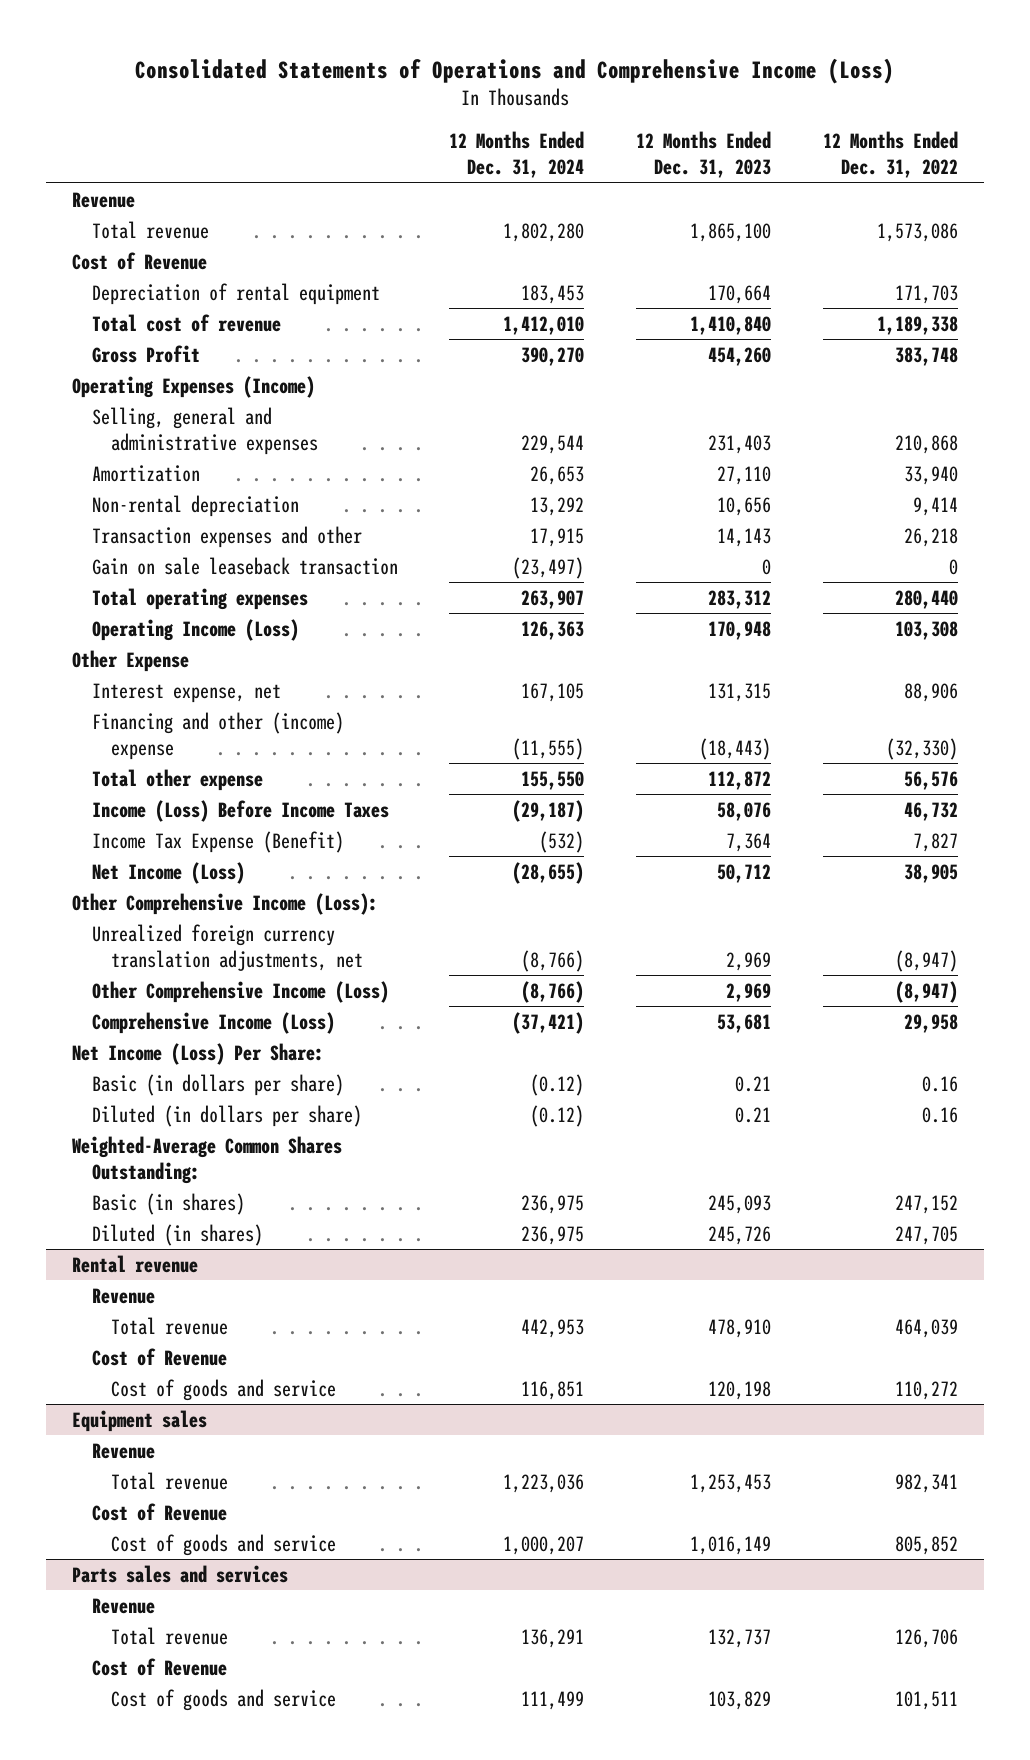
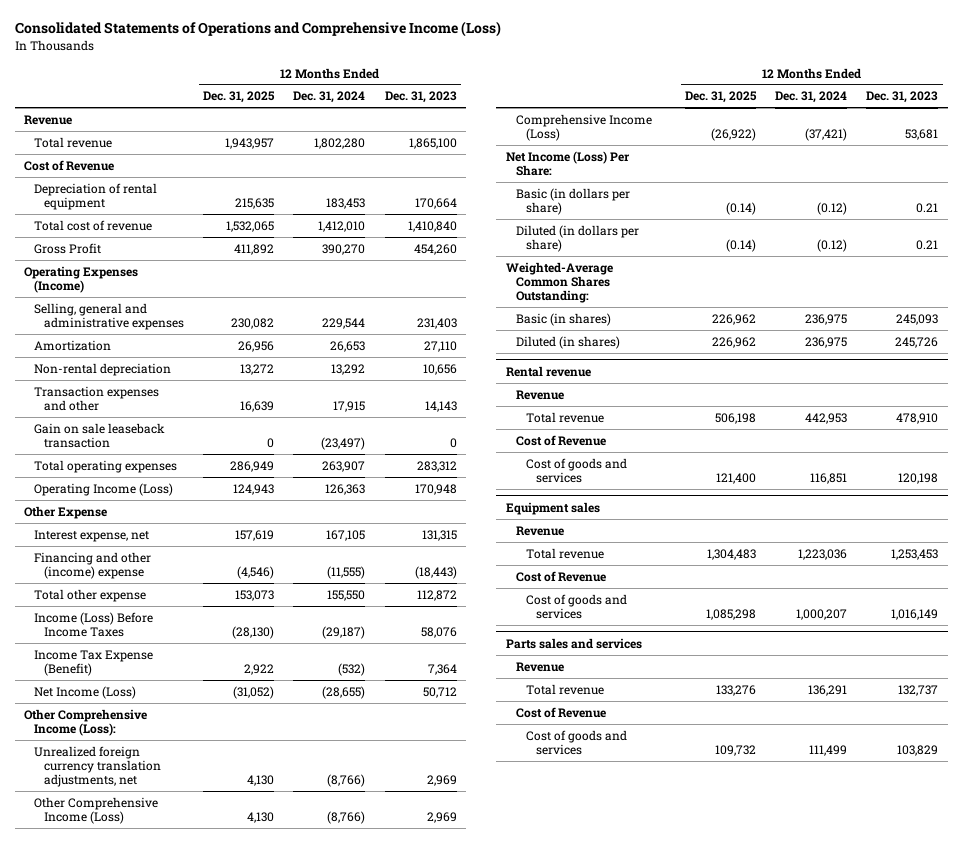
[823,131,959,179] 12 Months Ended Dec. 31, 2022 -> none
none -> [203,91,276,104] Dec. 31, 2025
[110,1378,336,1401] Cost of goods and service -> [526,457,628,483] Cost of goods and services
[110,1533,336,1556] Cost of goods and service -> [526,593,628,619] Cost of goods and services
[110,1688,336,1711] Cost of goods and service -> [526,729,628,755] Cost of goods and services

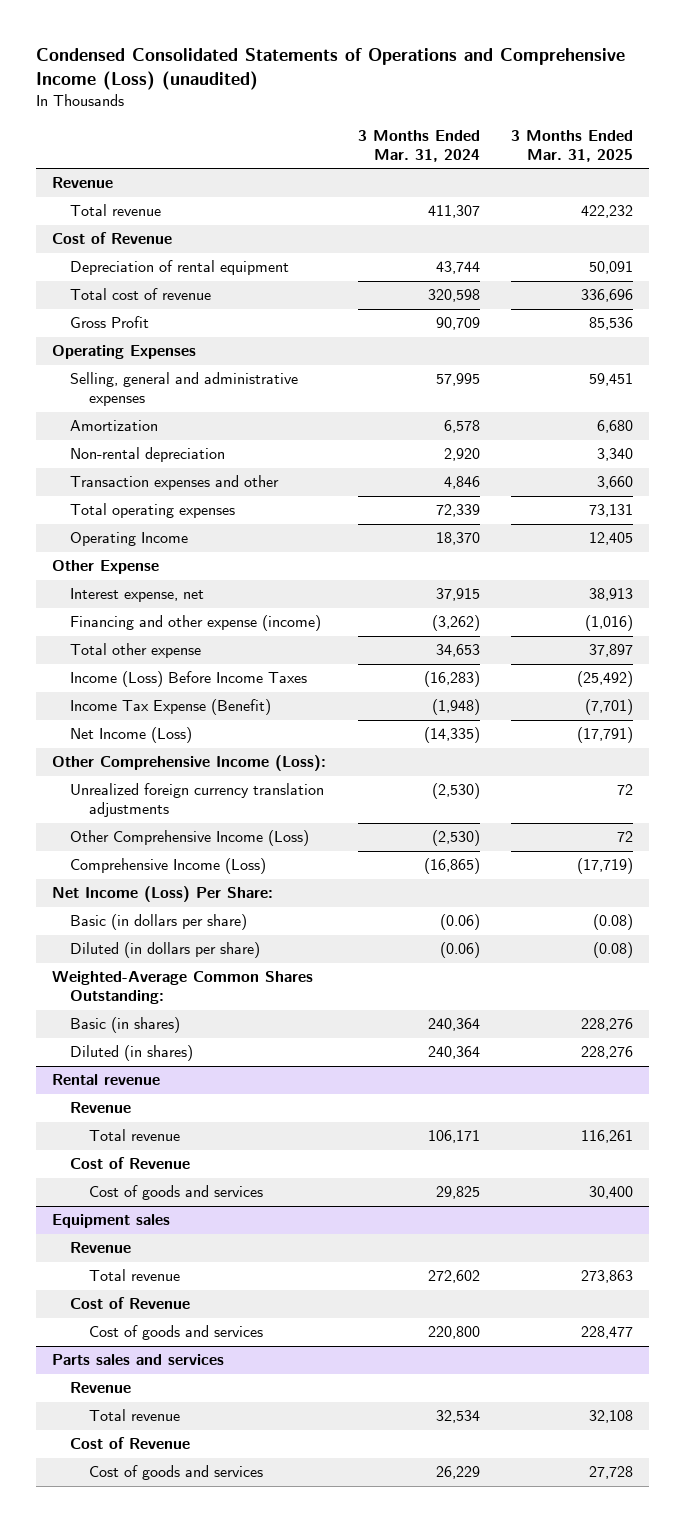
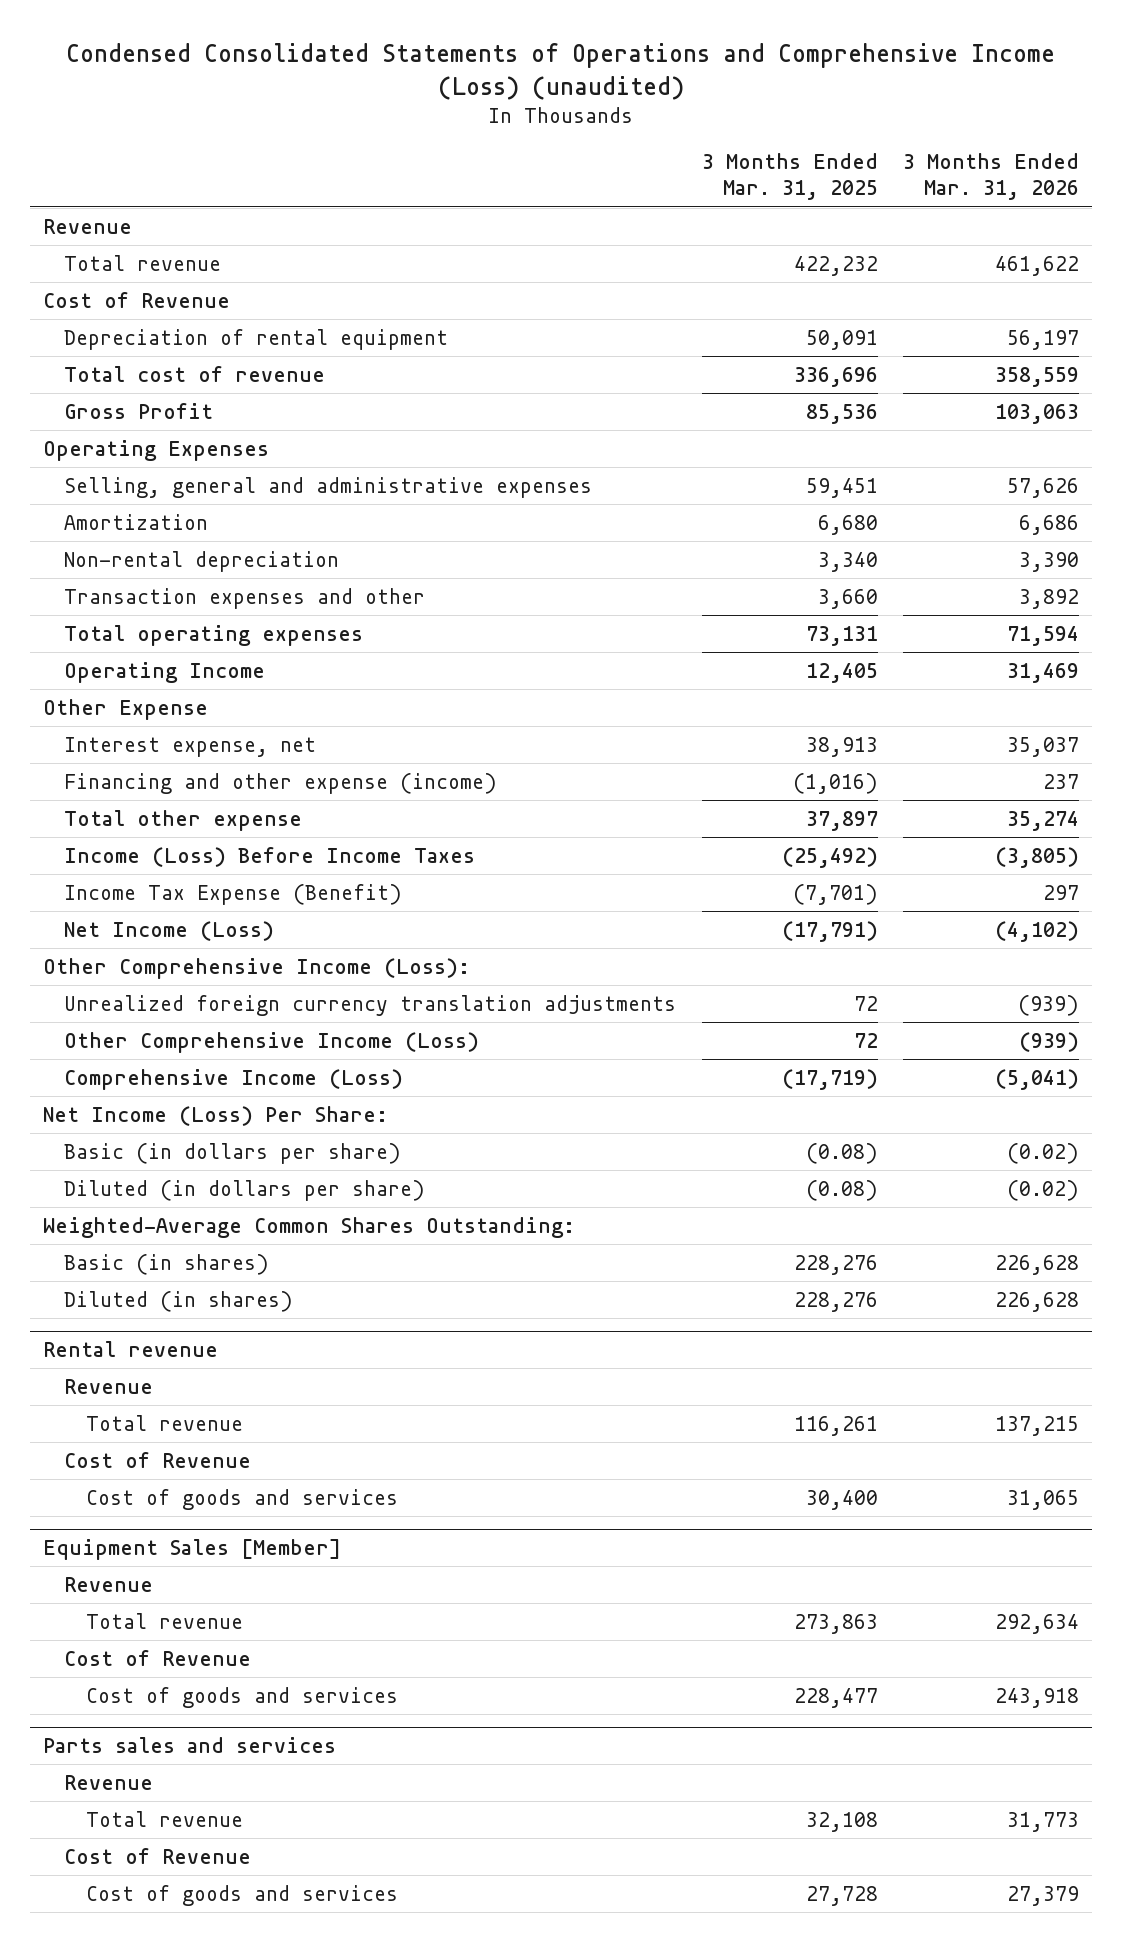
[357,130,480,163] 3 Months Ended Mar. 31, 2024 -> none
none -> [903,152,1080,201] 3 Months Ended Mar. 31, 2026
[52,1214,171,1229] Equipment sales -> [43,1538,342,1560] Equipment Sales [Member]

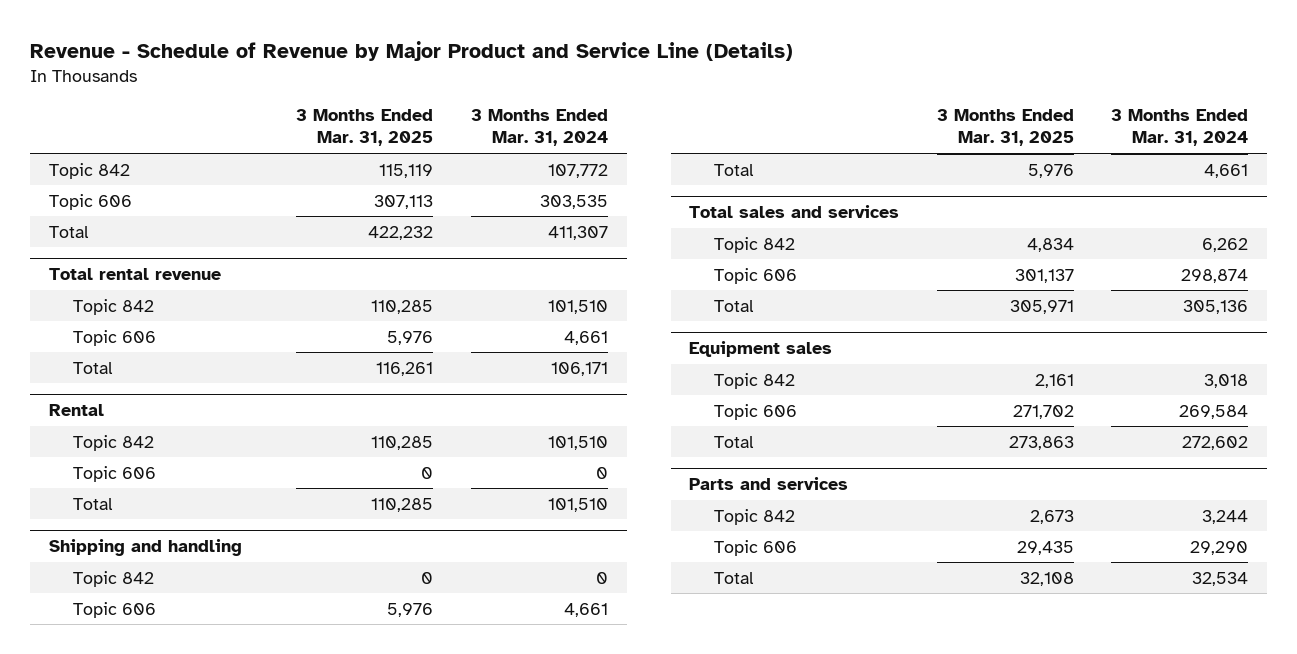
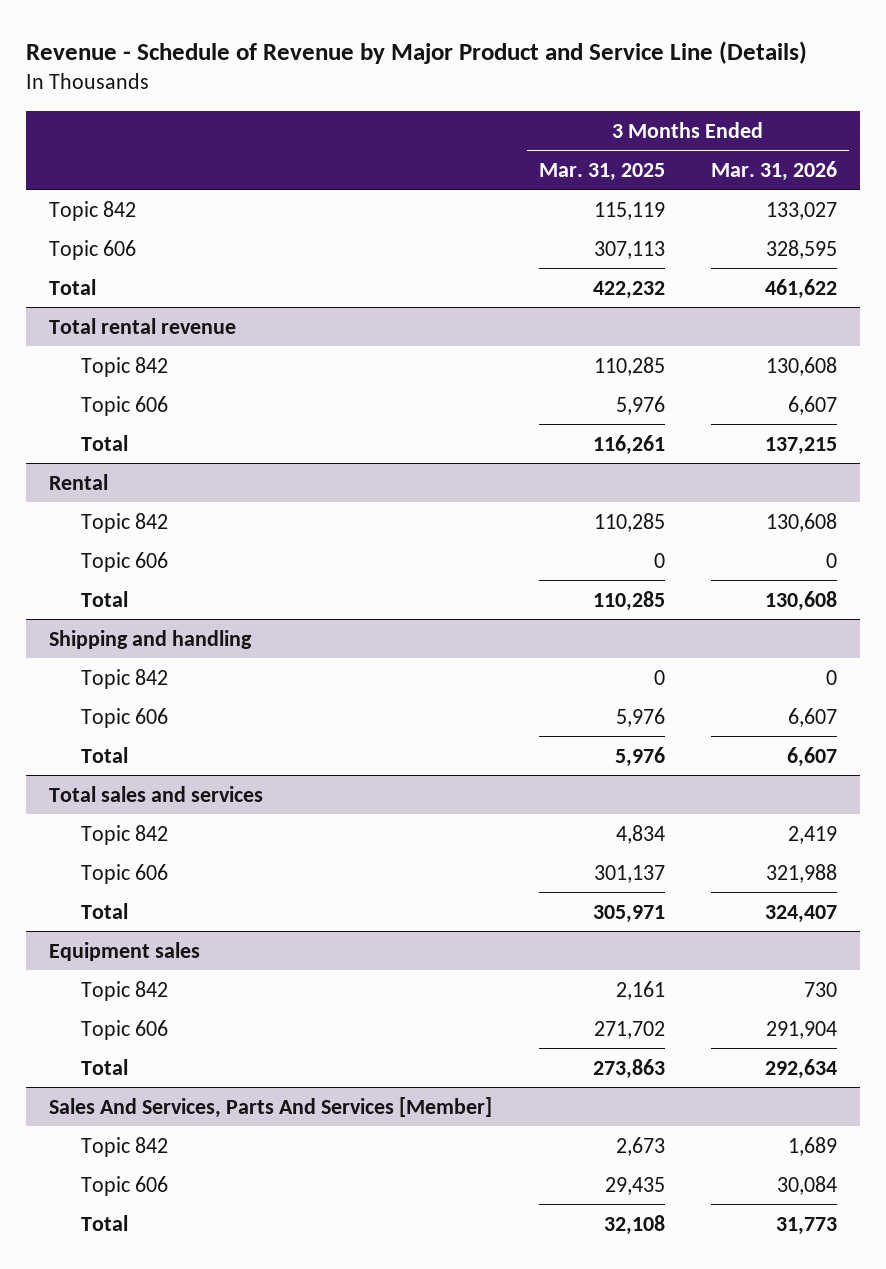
[470,109,608,147] 3 Months Ended Mar. 31, 2024 -> none
none -> [711,160,838,181] Mar. 31, 2026
[689,476,849,490] Parts and services -> [49,1096,493,1118] Sales And Services, Parts And Services [Member]

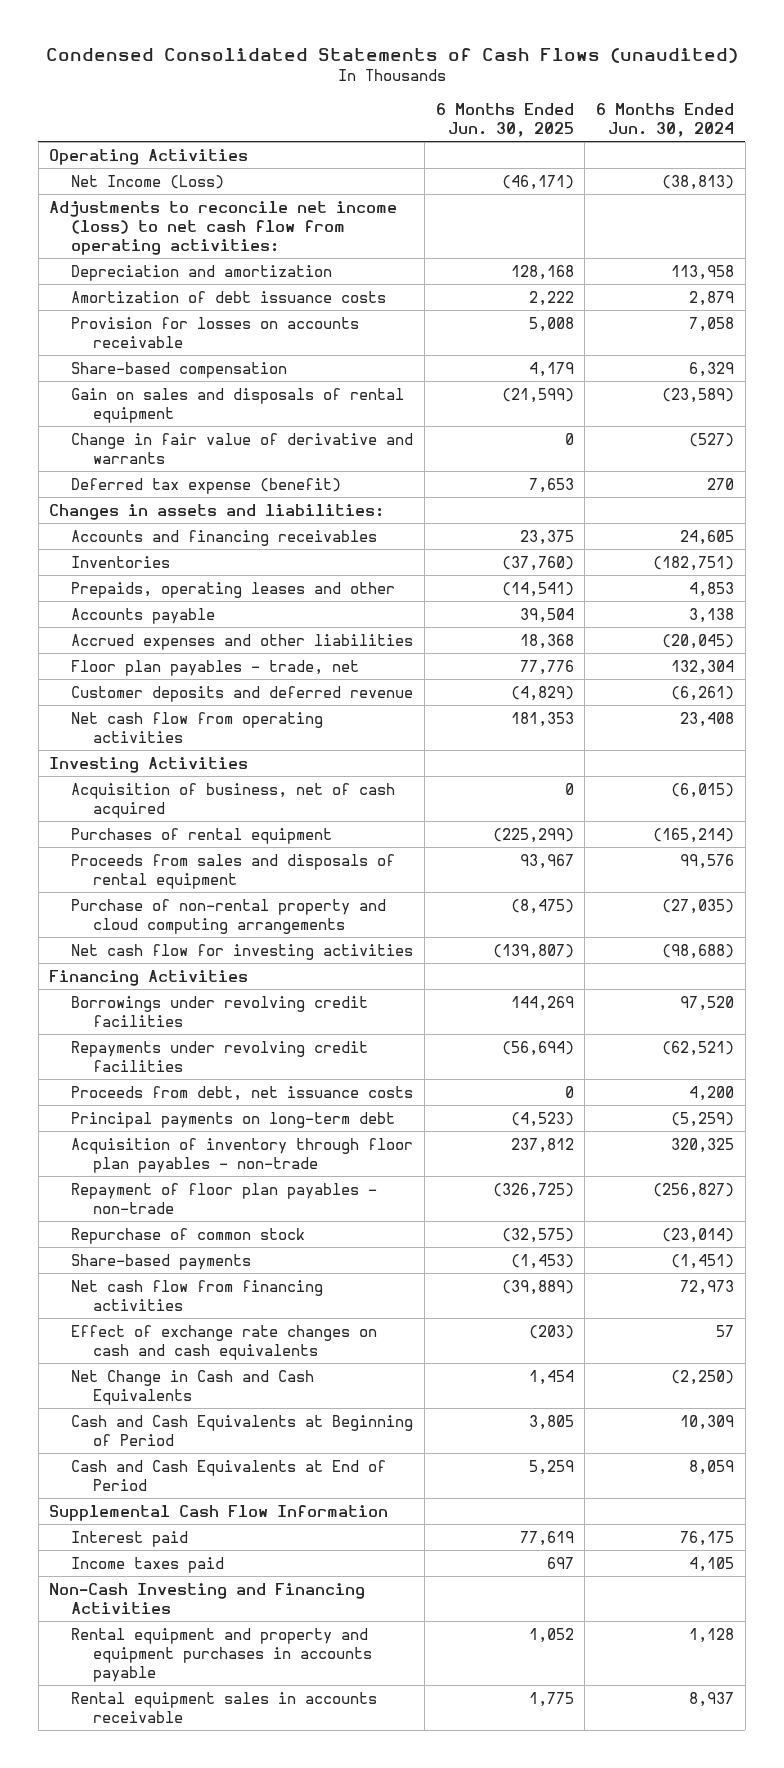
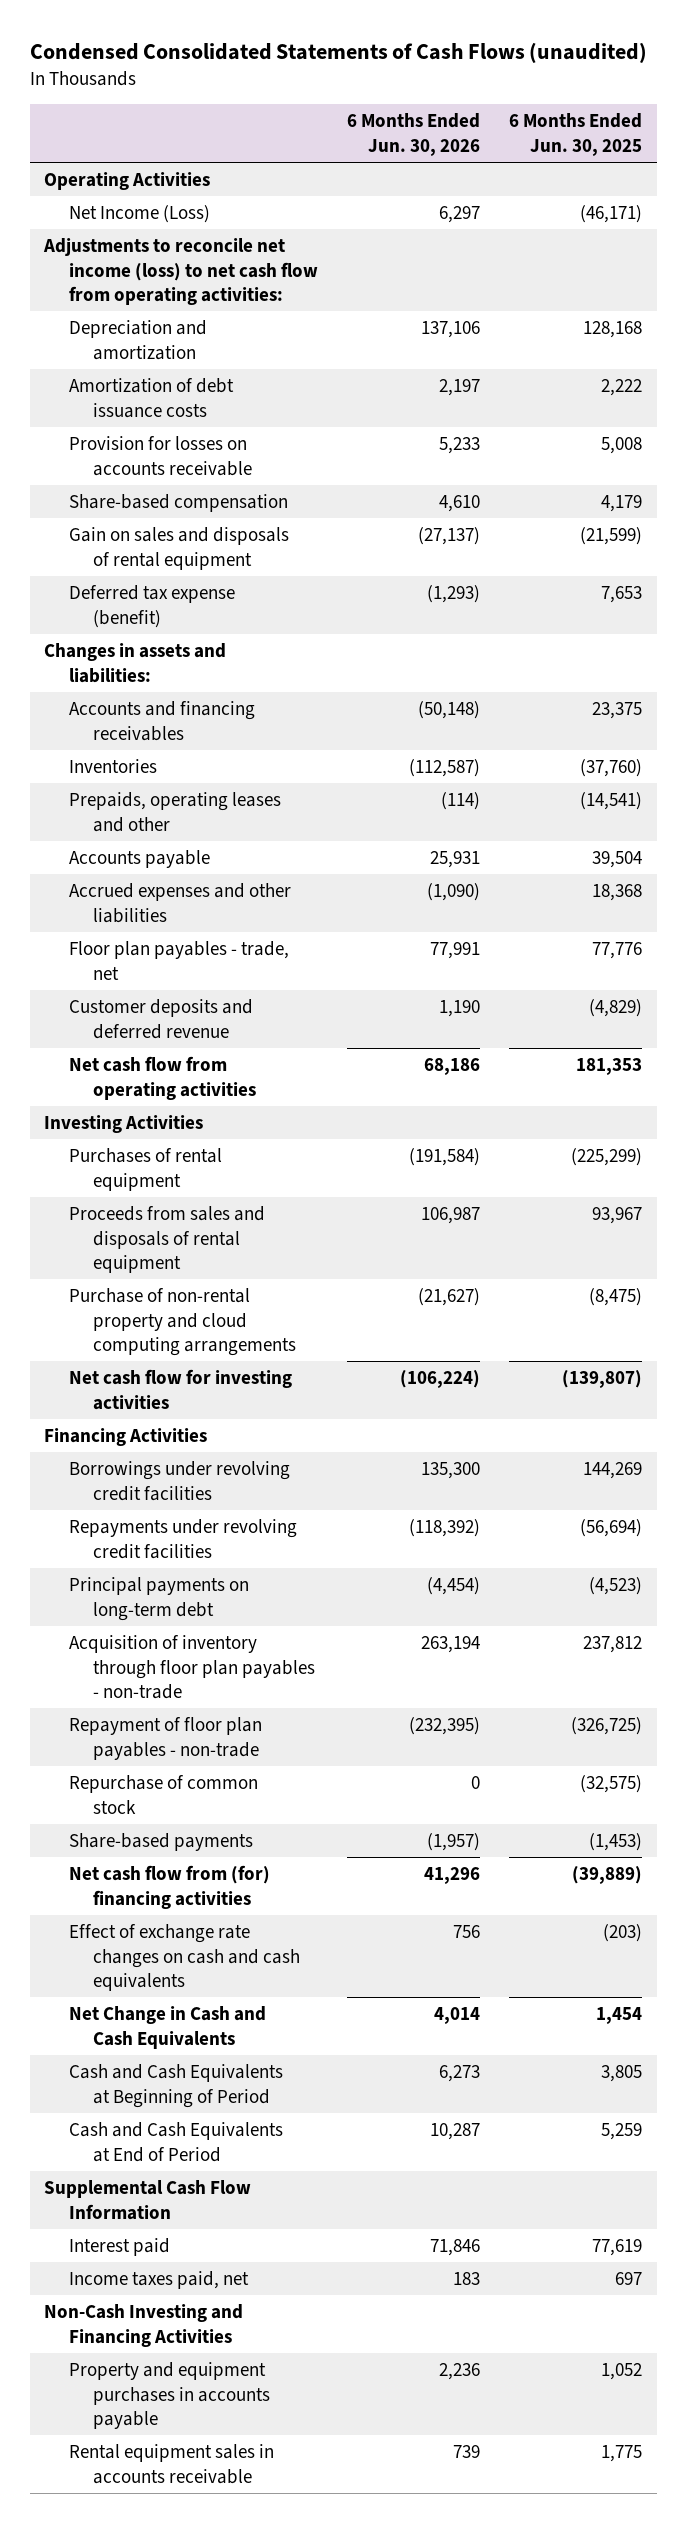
[596,102,735,137] 6 Months Ended Jun. 30, 2024 -> none
none -> [346,113,480,156] 6 Months Ended Jun. 30, 2026
[71,432,414,464] Change in fair value of derivative and warrants -> none
[71,782,396,818] Acquisition of business, net of cash acquired -> none
[71,1085,414,1101] Proceeds from debt, net issuance costs -> none
[71,1279,324,1311] Net cash flow from financing activities -> [68,1865,270,1909] Net cash flow from (for) financing activities
[71,1556,225,1573] Income taxes paid -> [68,2271,249,2290] Income taxes paid, net
[71,1627,372,1682] Rental equipment and property and equipment purchases in accounts payable -> [68,2362,271,2430] Property and equipment purchases in accounts payable

